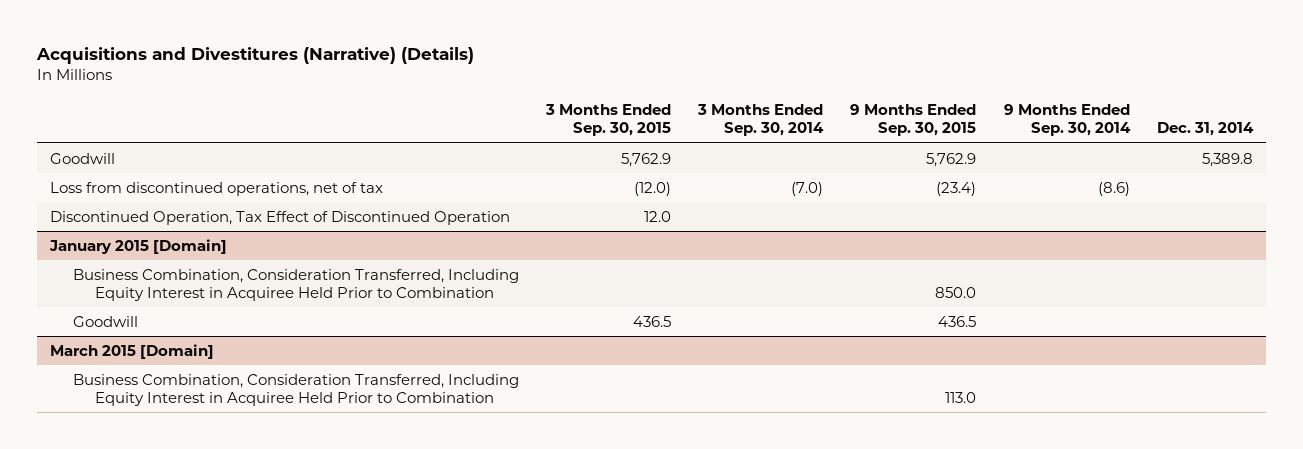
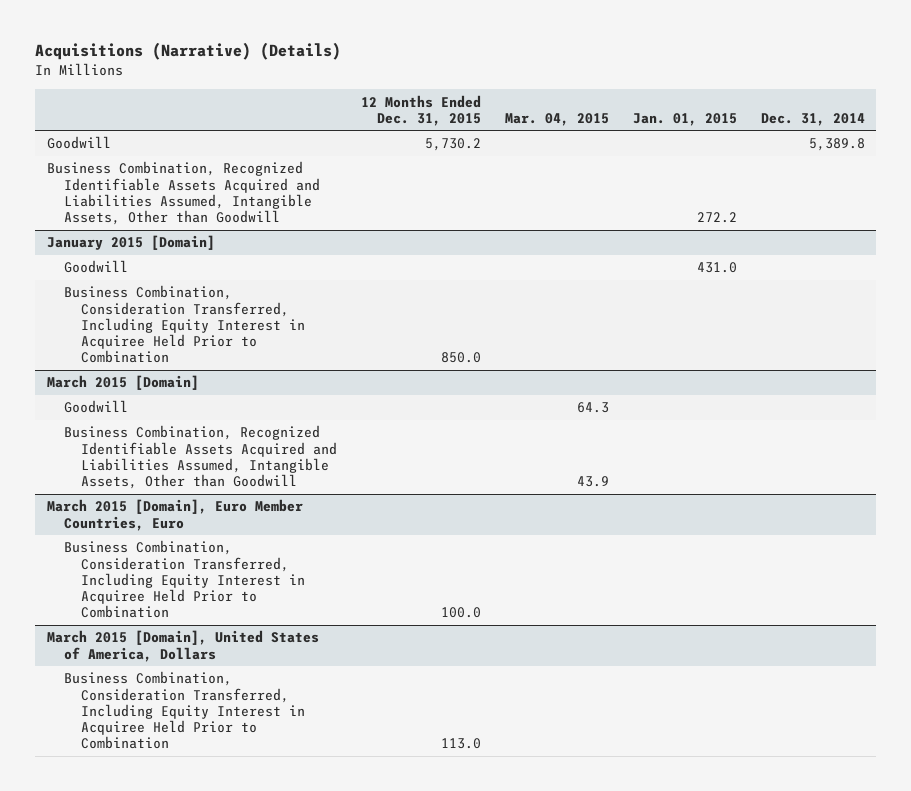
[35,47,474,65] Acquisitions and Divestitures (Narrative) (Details) -> [34,42,341,61] Acquisitions (Narrative) (Details)
[544,103,671,137] 3 Months Ended Sep. 30, 2015 -> none
[697,103,825,137] 3 Months Ended Sep. 30, 2014 -> none
[850,103,977,137] 9 Months Ended Sep. 30, 2015 -> none
[1003,103,1131,137] 9 Months Ended Sep. 30, 2014 -> none
none -> [360,94,481,126] 12 Months Ended Dec. 31, 2015
none -> [504,112,609,126] Mar. 04, 2015
none -> [632,112,737,126] Jan. 01, 2015
[50,181,384,196] Loss from discontinued operations, net of tax -> none
[50,210,511,225] Discontinued Operation, Tax Effect of Discontinued Operation -> none
none -> [46,161,320,226] Business Combination, Recognized Identifiable Assets Acquired and Liabilities Assumed, Intangible Assets, Other than Goodwill
[72,268,519,302] Business Combination, Consideration Transferred, Including Equity Interest in Acquiree Held Prior to Combination -> [63,285,306,364] Business Combination, Consideration Transferred, Including Equity Interest in Acquiree Held Prior to Combination
[72,373,519,407] Business Combination, Consideration Transferred, Including Equity Interest in Acquiree Held Prior to Combination -> none
none -> [63,400,128,414] Goodwill
none -> [63,425,338,490] Business Combination, Recognized Identifiable Assets Acquired and Liabilities Assumed, Intangible Assets, Other than Goodwill
none -> [46,499,303,531] March 2015 [Domain], Euro Member Countries, Euro
none -> [63,540,306,619] Business Combination, Consideration Transferred, Including Equity Interest in Acquiree Held Prior to Combination
none -> [46,630,319,662] March 2015 [Domain], United States of America, Dollars
none -> [63,671,306,750] Business Combination, Consideration Transferred, Including Equity Interest in Acquiree Held Prior to Combination

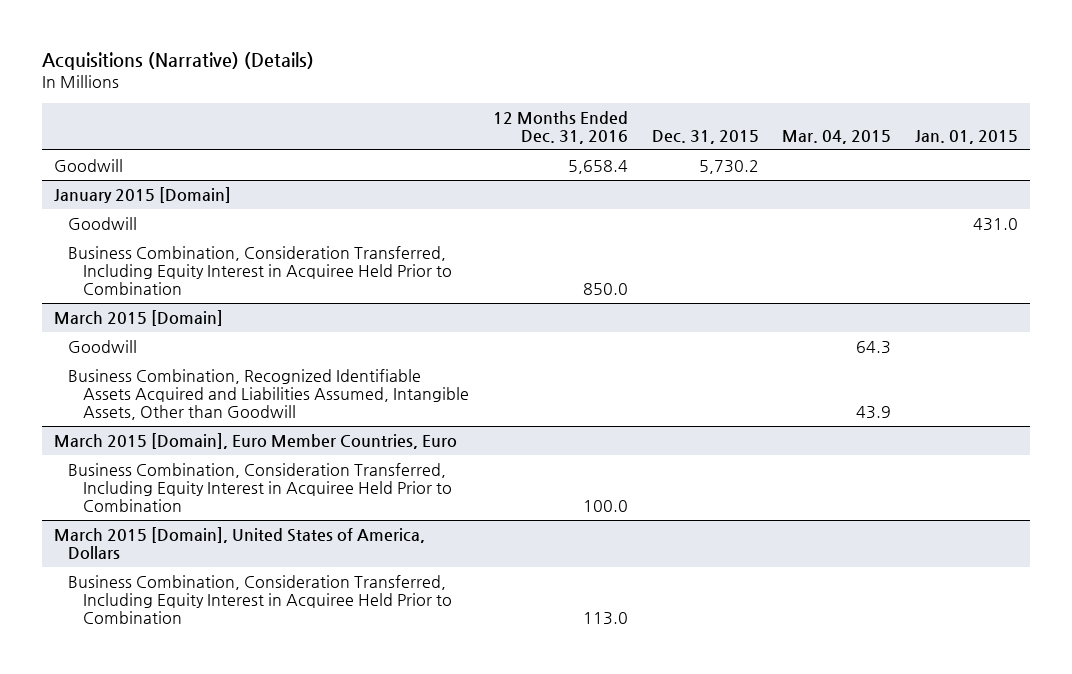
[360,94,481,126] 12 Months Ended Dec. 31, 2015 -> none
[760,112,865,126] Dec. 31, 2014 -> none
none -> [492,110,628,145] 12 Months Ended Dec. 31, 2016
none -> [651,130,759,145] Dec. 31, 2015
[46,161,320,226] Business Combination, Recognized Identifiable Assets Acquired and Liabilities Assumed, Intangible Assets, Other than Goodwill -> none

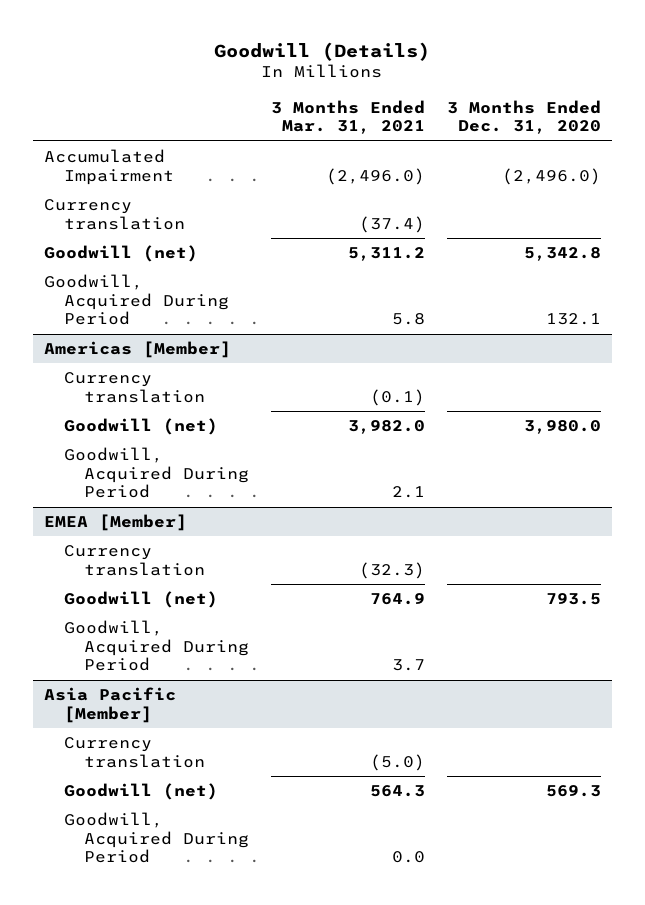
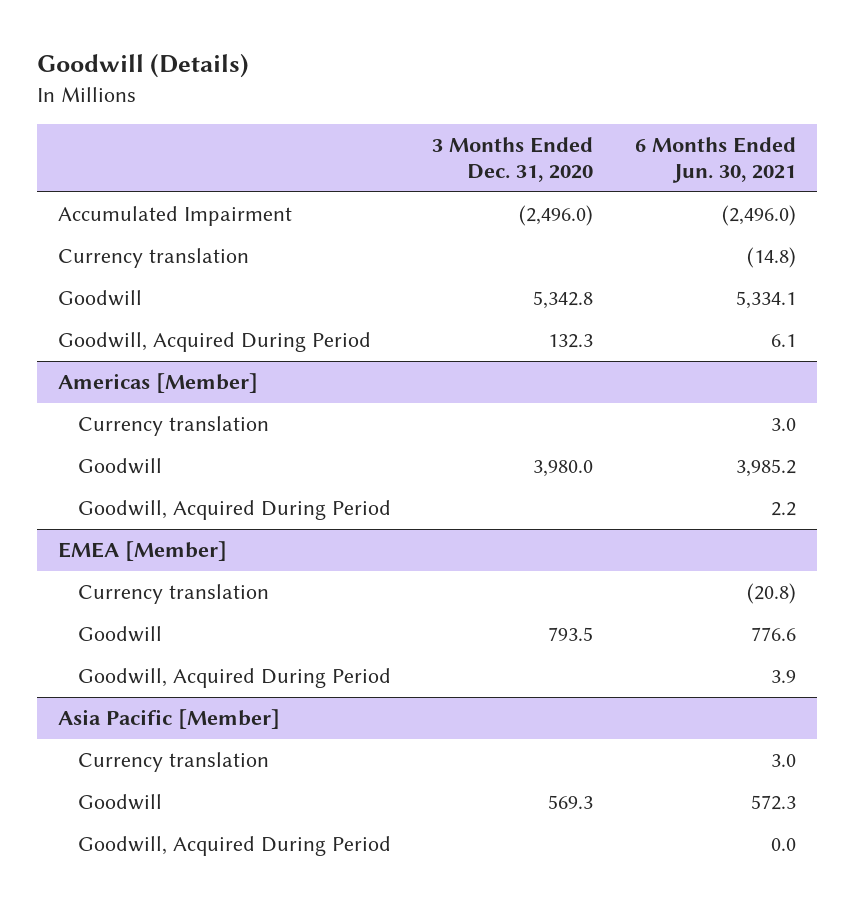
[270,99,425,135] 3 Months Ended Mar. 31, 2021 -> none
none -> [635,137,797,184] 6 Months Ended Jun. 30, 2021
[43,245,198,263] Goodwill (net) -> [57,290,142,307] Goodwill
[545,313,601,326] 132.1 -> [548,334,594,349] 132.3
[63,418,218,436] Goodwill (net) -> [77,458,162,475] Goodwill
[63,591,218,609] Goodwill (net) -> [77,626,162,643] Goodwill
[63,783,218,801] Goodwill (net) -> [77,794,162,811] Goodwill

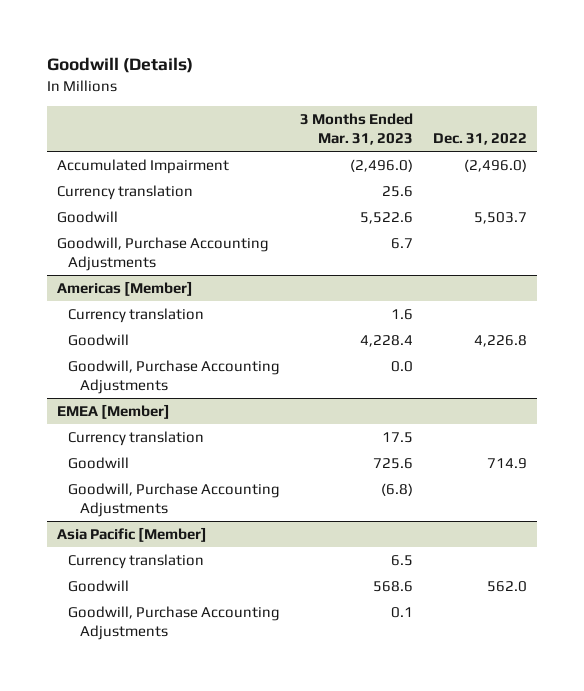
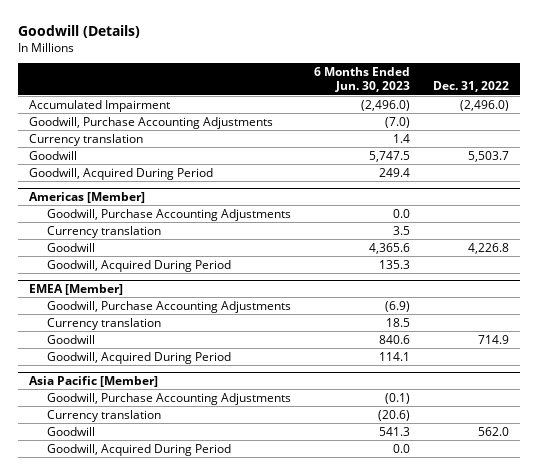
[300,113,414,146] 3 Months Ended Mar. 31, 2023 -> none
none -> [314,67,411,93] 6 Months Ended Jun. 30, 2023
[56,237,269,272] Goodwill, Purchase Accounting Adjustments -> [28,116,273,129] Goodwill, Purchase Accounting Adjustments
none -> [28,167,213,180] Goodwill, Acquired During Period
[68,360,281,395] Goodwill, Purchase Accounting Adjustments -> [47,208,292,221] Goodwill, Purchase Accounting Adjustments
none -> [47,259,232,272] Goodwill, Acquired During Period
[68,483,281,518] Goodwill, Purchase Accounting Adjustments -> [47,300,292,313] Goodwill, Purchase Accounting Adjustments
none -> [47,351,232,364] Goodwill, Acquired During Period
[68,606,281,641] Goodwill, Purchase Accounting Adjustments -> [47,392,292,405] Goodwill, Purchase Accounting Adjustments
none -> [47,443,232,456] Goodwill, Acquired During Period

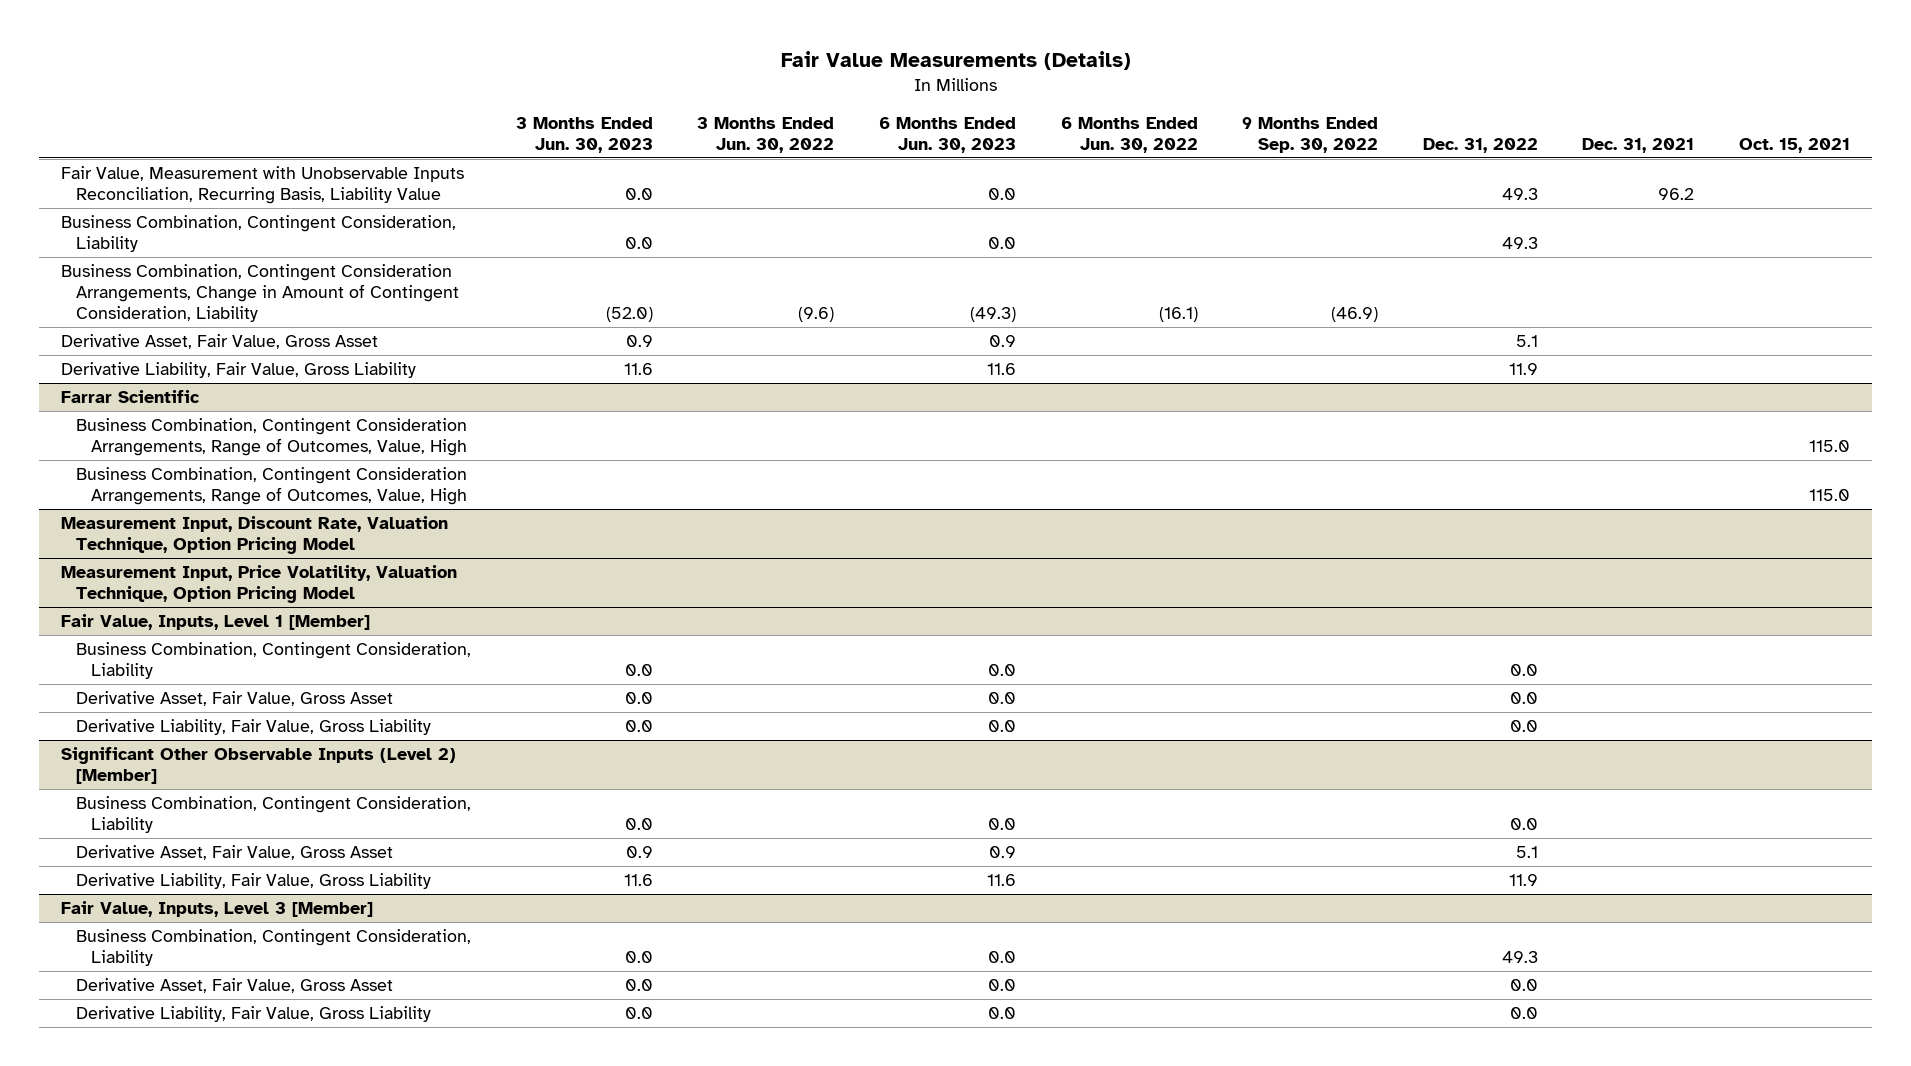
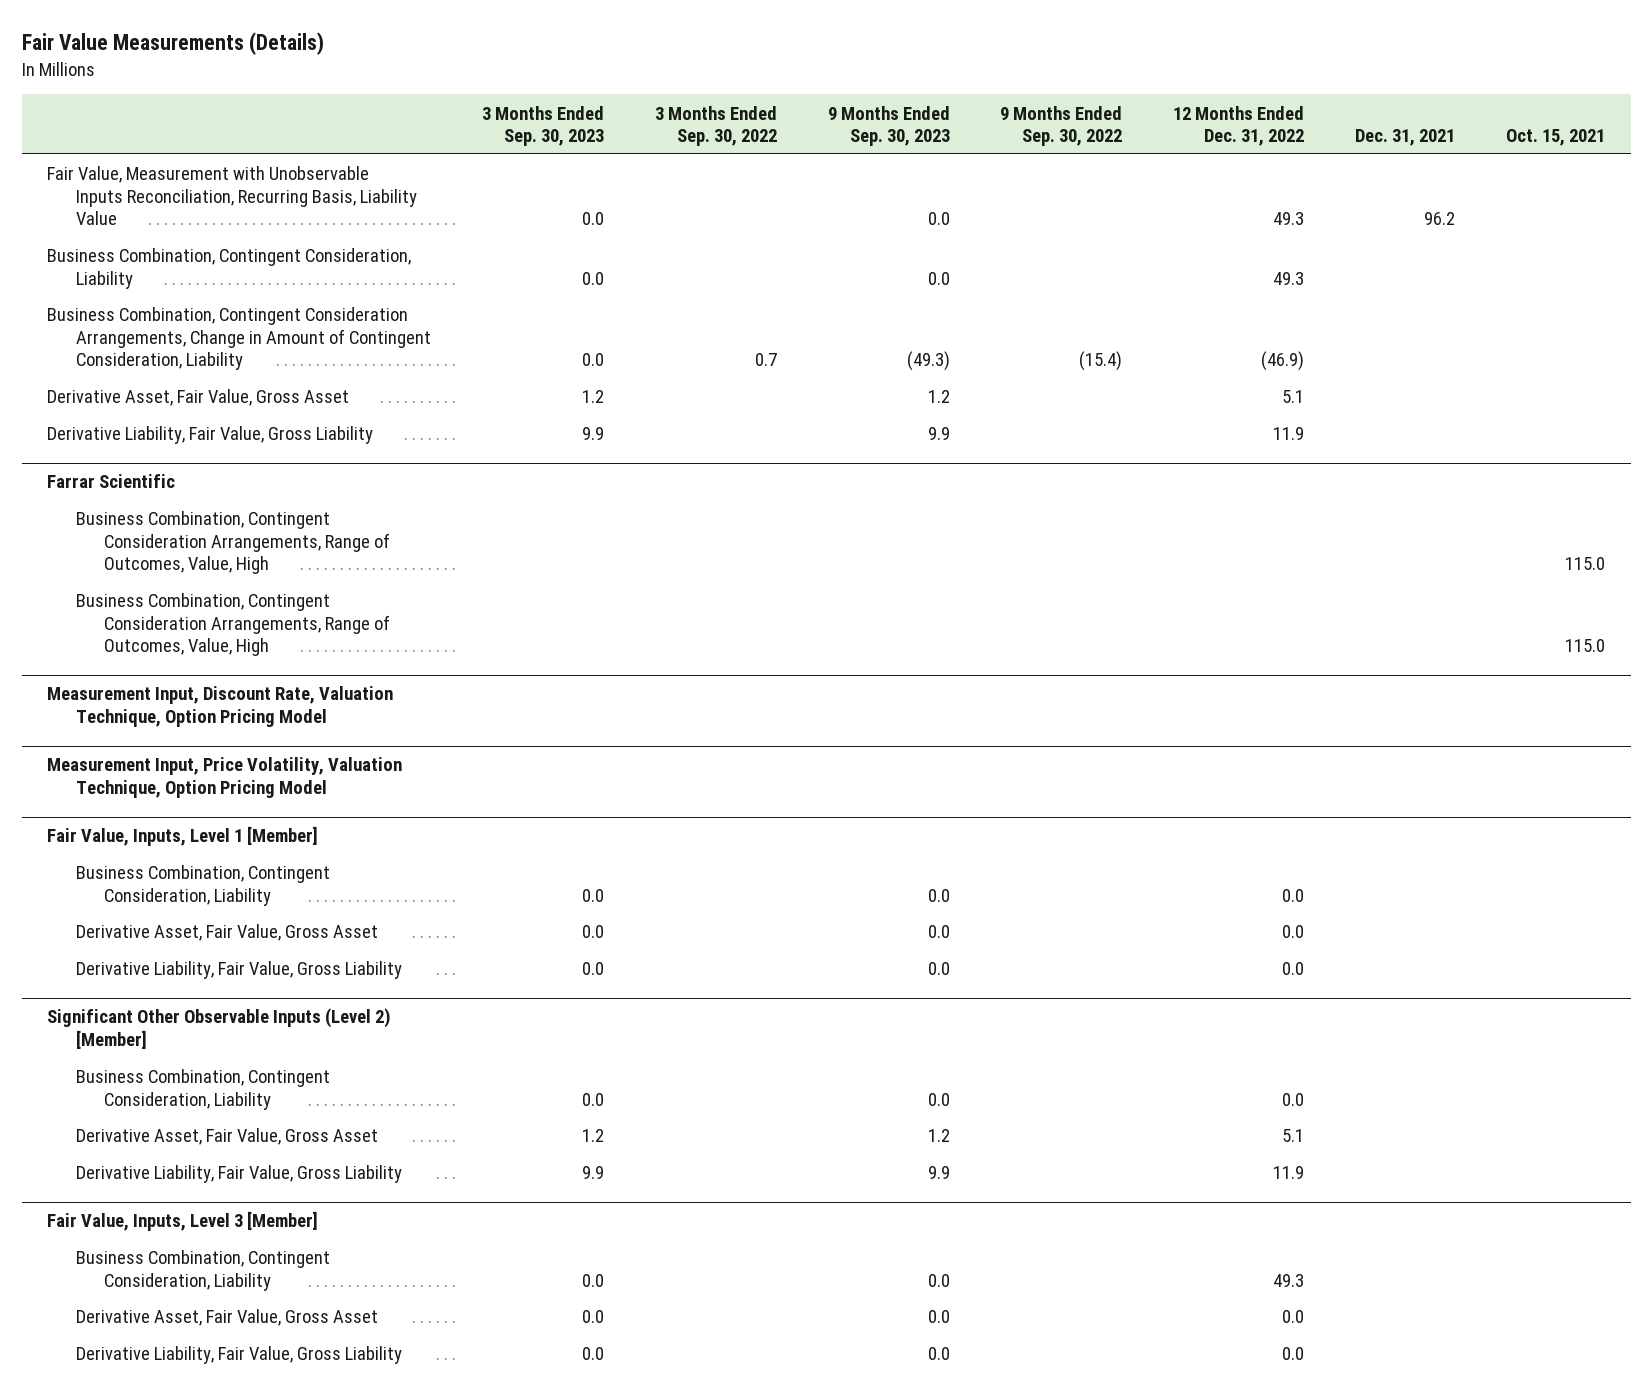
[515,117,653,154] 3 Months Ended Jun. 30, 2023 -> none
[697,117,835,154] 3 Months Ended Jun. 30, 2022 -> none
[878,117,1016,154] 6 Months Ended Jun. 30, 2023 -> none
[1060,117,1198,154] 6 Months Ended Jun. 30, 2022 -> none
[1422,138,1538,154] Dec. 31, 2022 -> none
none -> [481,105,604,146] 3 Months Ended Sep. 30, 2023
none -> [654,105,777,146] 3 Months Ended Sep. 30, 2022
none -> [827,105,950,146] 9 Months Ended Sep. 30, 2023
none -> [1173,105,1305,146] 12 Months Ended Dec. 31, 2022
[1331,306,1379,322] (46.9) -> [1079,350,1123,371] (15.4)

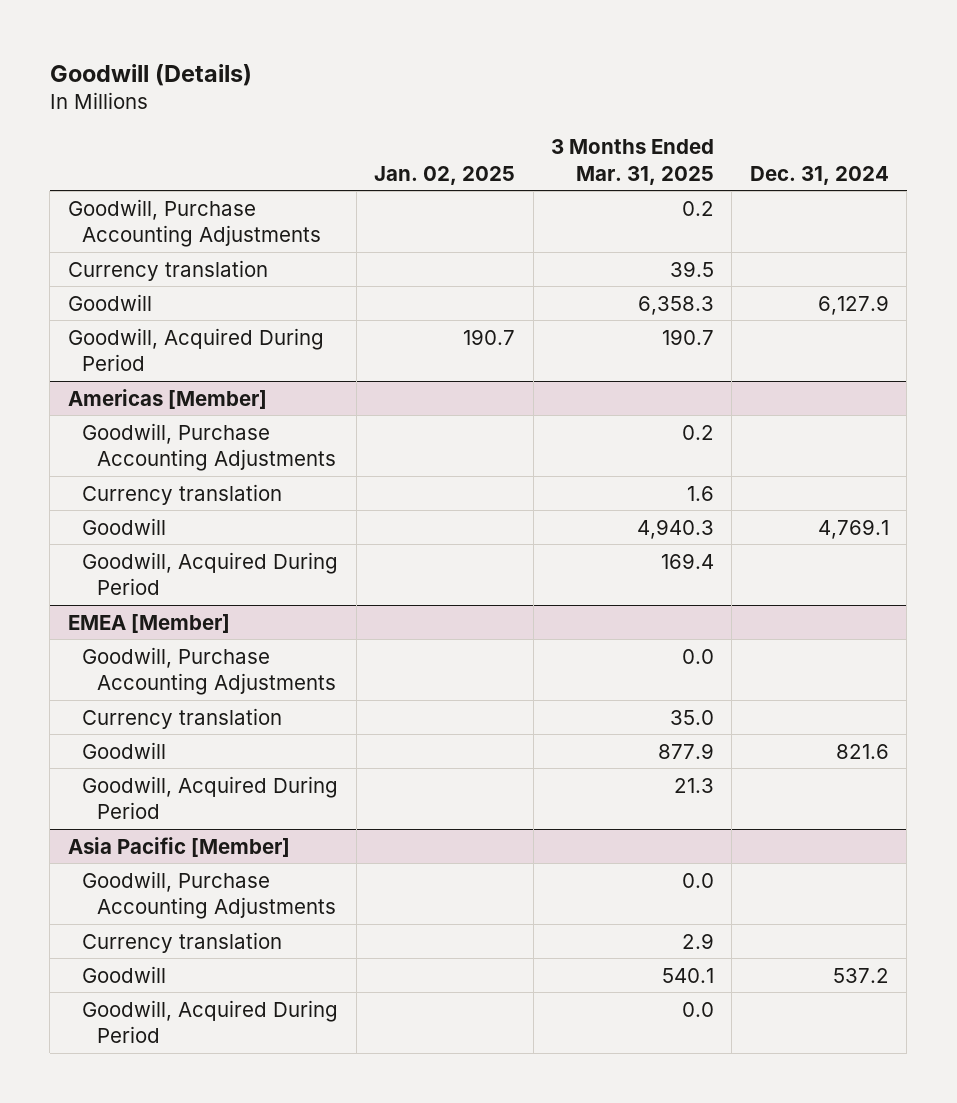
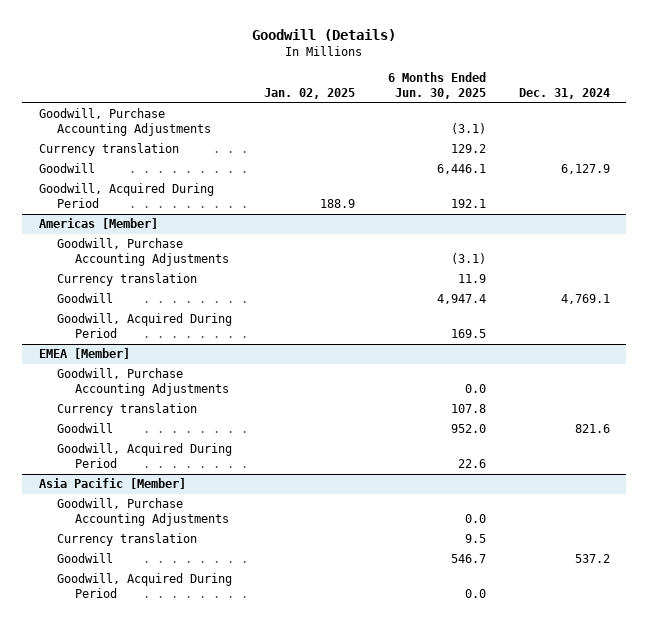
[551,139,715,185] 3 Months Ended Mar. 31, 2025 -> none
none -> [388,71,487,100] 6 Months Ended Jun. 30, 2025
[463,328,516,345] 190.7 -> [320,199,356,209] 188.9

